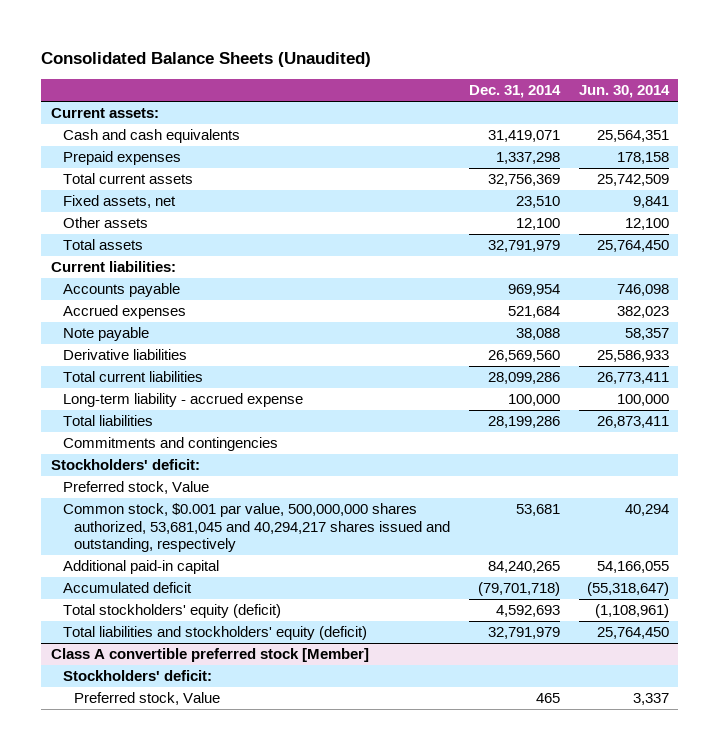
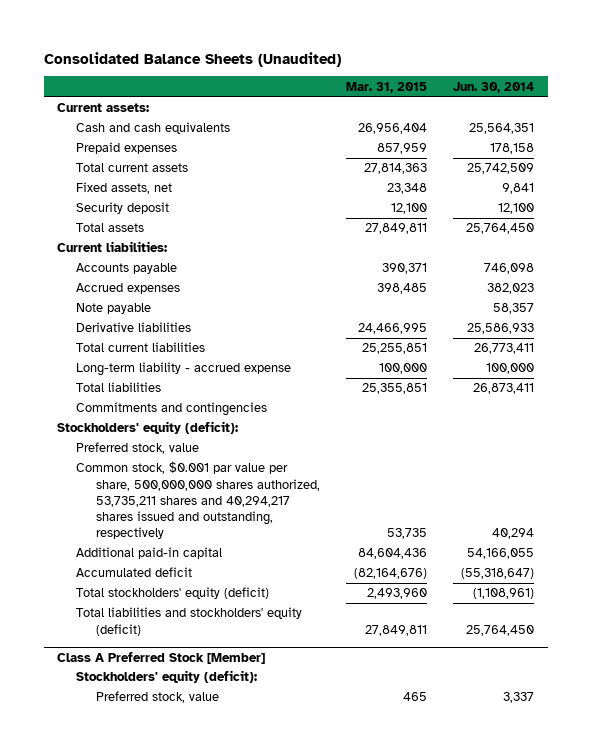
[469,85,562,99] Dec. 31, 2014 -> none
none -> [346,81,428,93] Mar. 31, 2015
[62,217,148,229] Other assets -> [76,202,170,215] Security deposit
[50,459,200,471] Stockholders' deficit: -> [56,421,238,435] Stockholders' equity (deficit):
[62,481,209,495] Preferred stock, Value -> [76,442,200,455] Preferred stock, value
[62,503,451,553] Common stock, $0.001 par value, 500,000,000 shares authorized, 53,681,045 and 40,294,217 shares issued and outstanding, respectively -> [76,461,320,539] Common stock, $0.001 par value per share, 500,000,000 shares authorized, 53,735,211 shares and 40,294,217 shares issued and outstanding, respectively
[50,648,369,663] Class A convertible preferred stock [Member] -> [56,651,265,664] Class A Preferred Stock [Member]
[62,670,212,682] Stockholders' deficit: -> [76,670,258,684] Stockholders' equity (deficit):
[74,692,221,706] Preferred stock, Value -> [95,691,219,704] Preferred stock, value

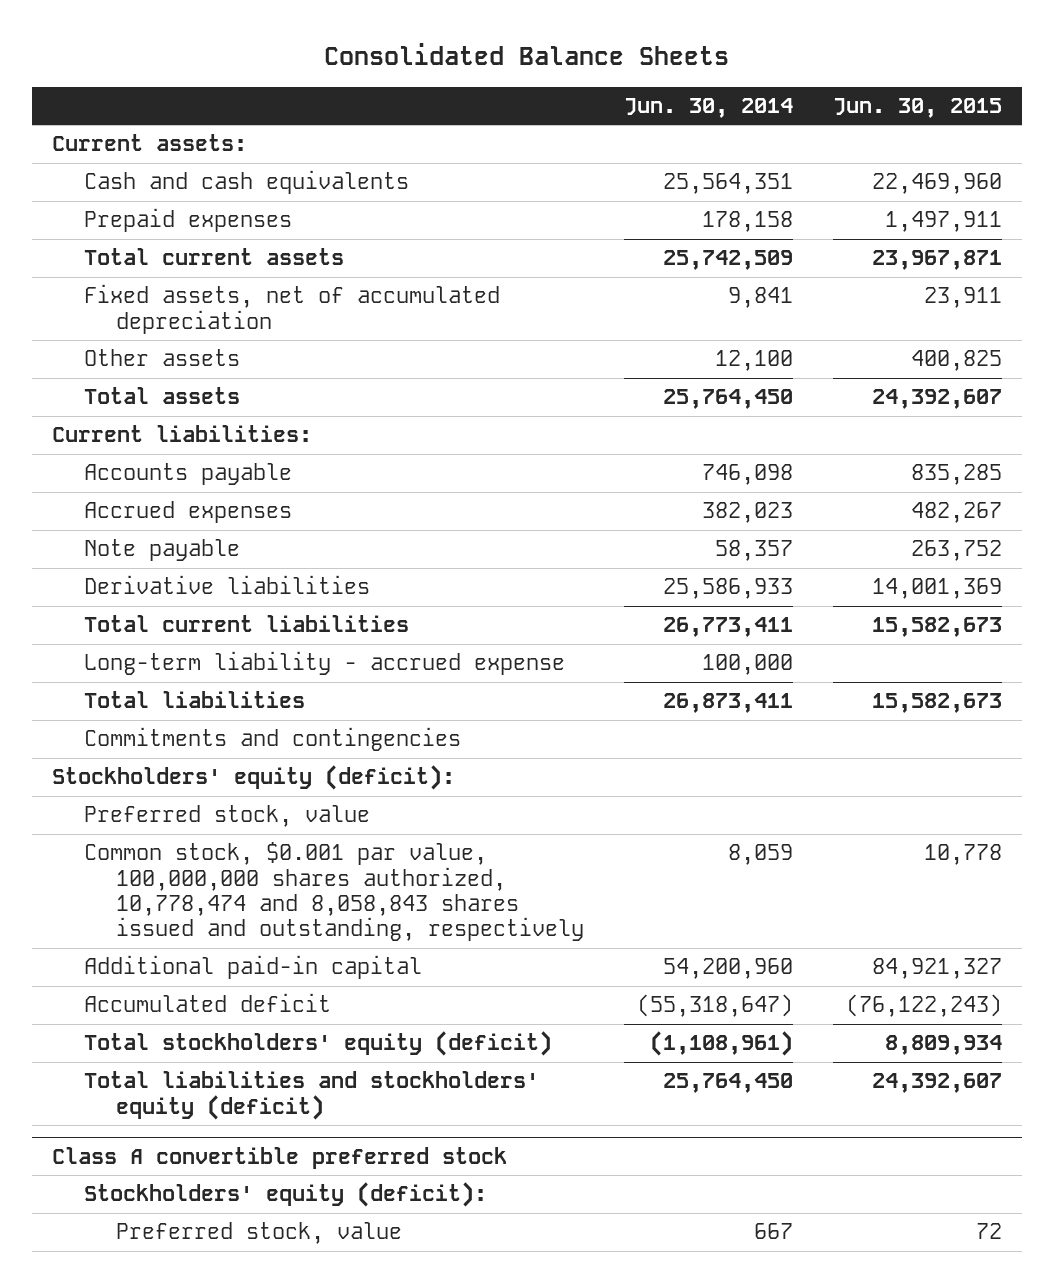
[43,51,341,67] Consolidated Balance Sheets (Unaudited) -> [324,43,730,66] Consolidated Balance Sheets
[346,81,428,93] Mar. 31, 2015 -> none
none -> [833,98,1003,119] Jun. 30, 2015
[76,182,173,195] Fixed assets, net -> [83,284,500,334] Fixed assets, net of accumulated depreciation
[76,202,170,215] Security deposit -> [83,349,240,367] Other assets
[76,461,320,539] Common stock, $0.001 par value per share, 500,000,000 shares authorized, 53,735,211 shares and 40,294,217 shares issued and outstanding, respectively -> [83,842,584,942] Common stock, $0.001 par value, 100,000,000 shares authorized, 10,778,474 and 8,058,843 shares issued and outstanding, respectively
[492,527,535,539] 40,294 -> [727,844,793,866] 8,059
[467,548,535,560] 54,166,055 -> [662,958,793,980] 54,200,960
[56,651,265,664] Class A Preferred Stock [Member] -> [52,1146,508,1169] Class A convertible preferred stock
[503,692,535,704] 3,337 -> [753,1223,793,1240] 667

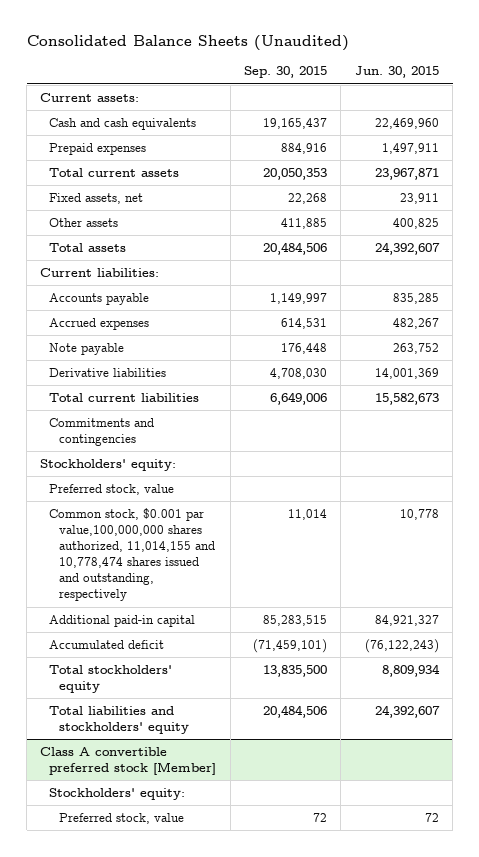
[324,43,730,66] Consolidated Balance Sheets -> [26,34,349,51] Consolidated Balance Sheets (Unaudited)
[623,98,793,119] Jun. 30, 2014 -> none
none -> [244,66,328,79] Sep. 30, 2015
[83,284,500,334] Fixed assets, net of accumulated depreciation -> [49,192,144,204] Fixed assets, net
[83,651,565,676] Long-term liability - accrued expense -> none
[83,691,305,709] Total liabilities -> none
[52,765,456,791] Stockholders' equity (deficit): -> [40,458,177,471] Stockholders' equity:
[83,842,584,942] Common stock, $0.001 par value, 100,000,000 shares authorized, 10,778,474 and 8,058,843 shares issued and outstanding, respectively -> [49,507,215,602] Common stock, $0.001 par value,100,000,000 shares authorized, 11,014,155 and 10,778,474 shares issued and outstanding, respectively
[83,1031,552,1057] Total stockholders' equity (deficit) -> [49,664,173,694] Total stockholders' equity
[83,1071,539,1120] Total liabilities and stockholders' equity (deficit) -> [49,705,189,735] Total liabilities and stockholders' equity
[52,1146,508,1169] Class A convertible preferred stock -> [40,746,217,776] Class A convertible preferred stock [Member]
[83,1182,487,1208] Stockholders' equity (deficit): -> [49,787,186,800] Stockholders' equity:

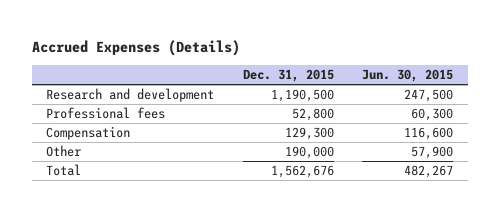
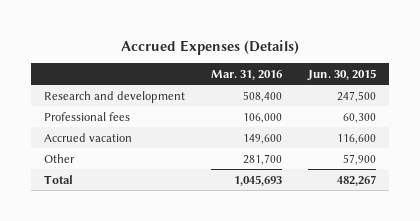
[242,69,334,83] Dec. 31, 2015 -> none
none -> [211,69,283,80] Mar. 31, 2016
[46,126,131,141] Compensation -> [44,132,133,142] Accrued vacation

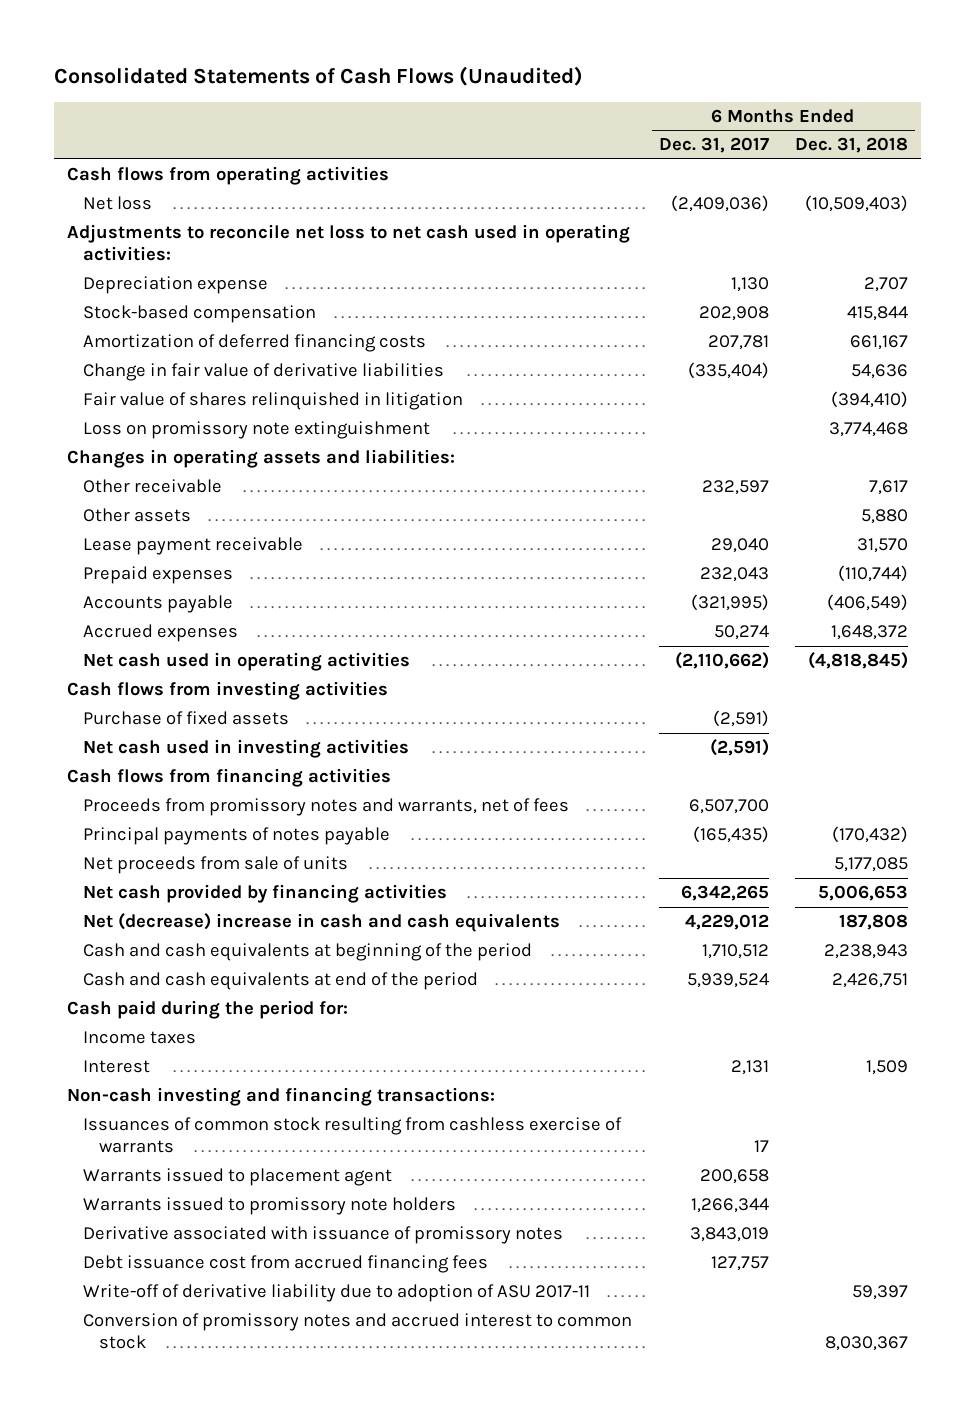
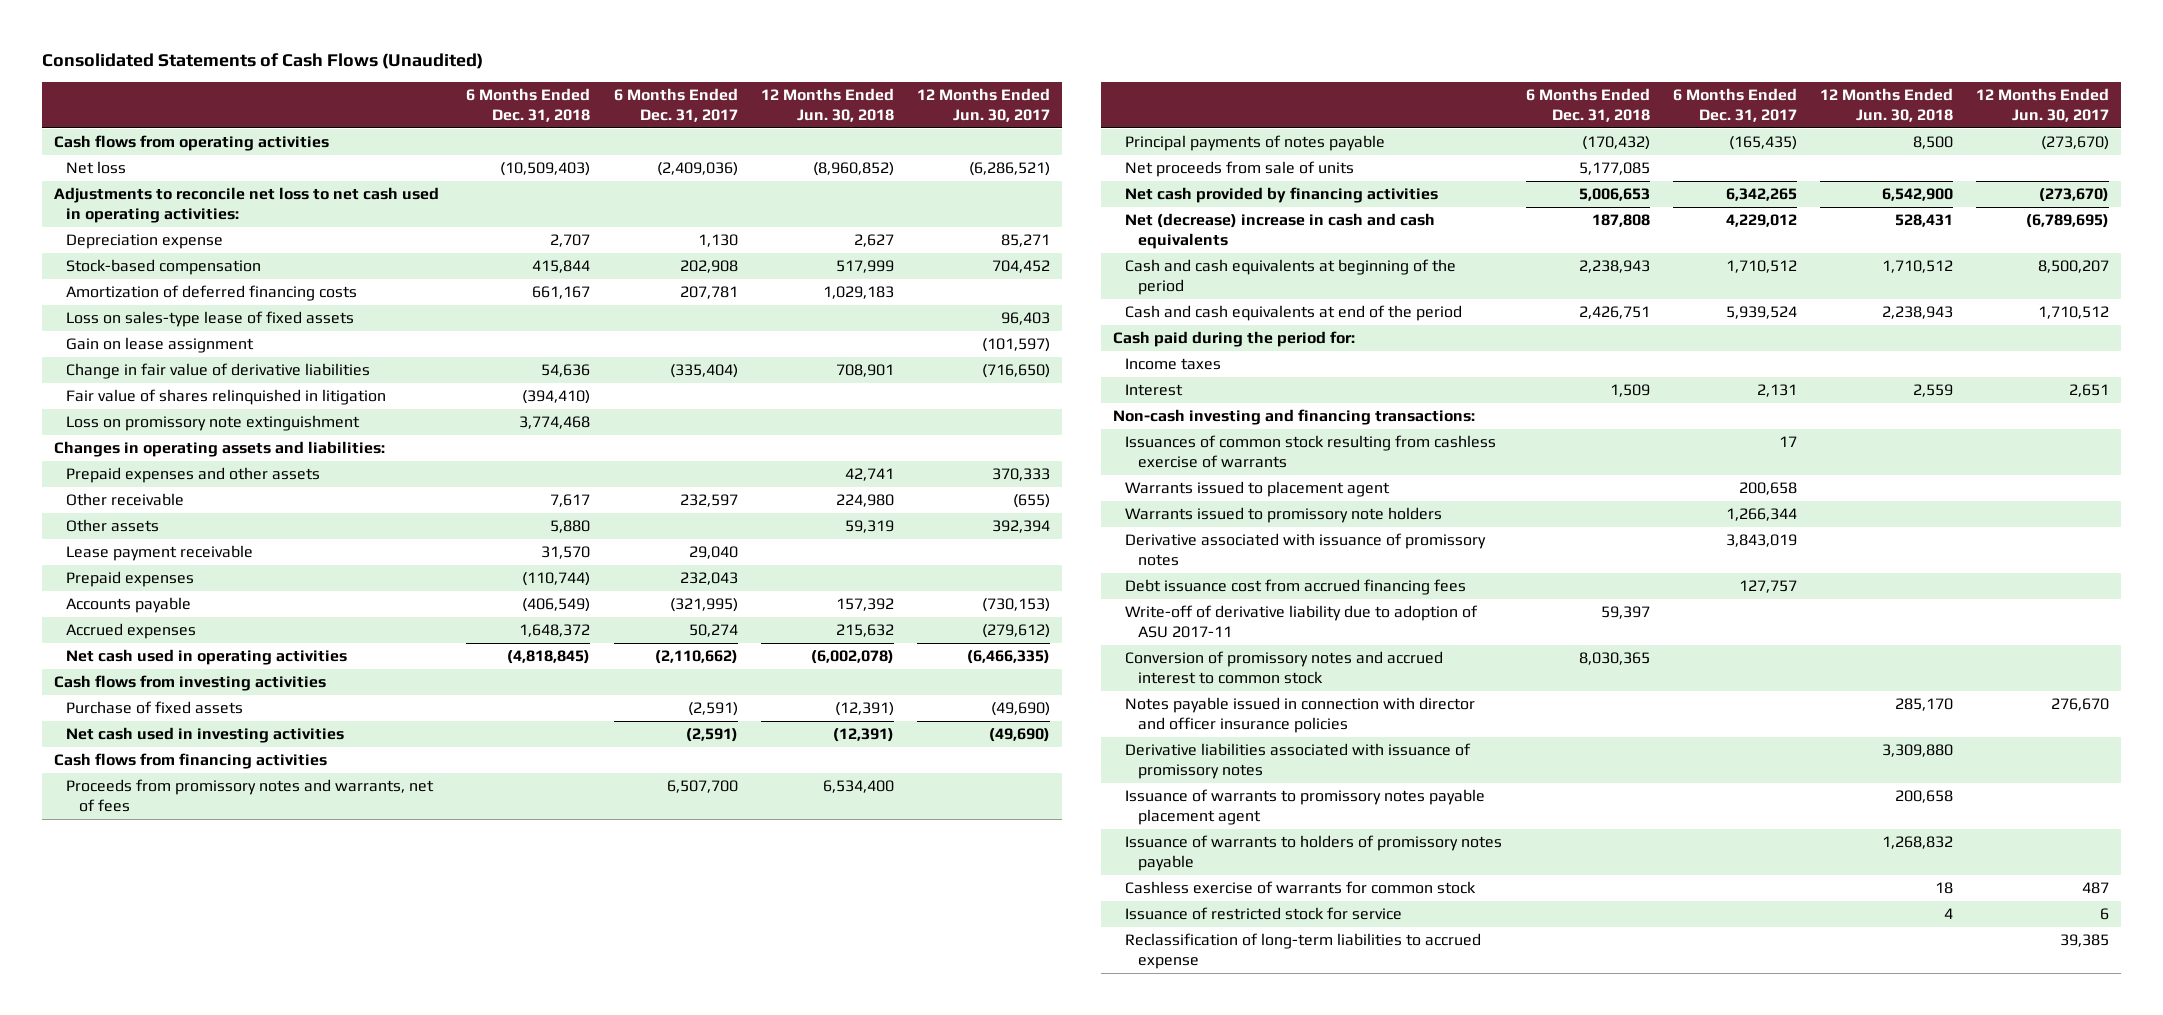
none -> [760,88,894,122] 12 Months Ended Jun. 30, 2018
none -> [917,88,1051,122] 12 Months Ended Jun. 30, 2017
none -> [66,311,355,328] Loss on sales-type lease of fixed assets
none -> [66,337,255,354] Gain on lease assignment
none -> [66,467,321,484] Prepaid expenses and other assets
[824,1336,908,1352] 8,030,367 -> [1578,652,1650,666] 8,030,365
none -> [1125,697,1476,733] Notes payable issued in connection with director and officer insurance policies
none -> [1125,743,1472,779] Derivative liabilities associated with issuance of promissory notes
none -> [1125,789,1486,825] Issuance of warrants to promissory notes payable placement agent
none -> [1125,835,1503,871] Issuance of warrants to holders of promissory notes payable
none -> [1125,881,1477,895] Cashless exercise of warrants for common stock
none -> [1125,907,1403,921] Issuance of restricted stock for service
none -> [1125,933,1482,969] Reclassification of long-term liabilities to accrued expense

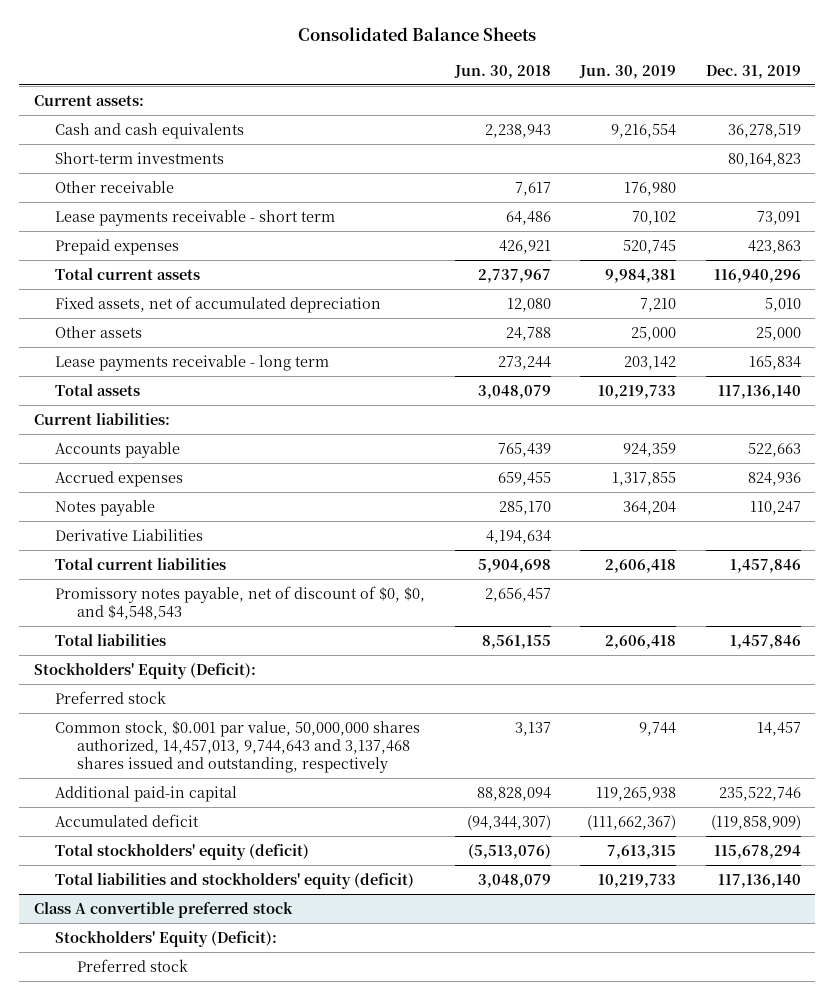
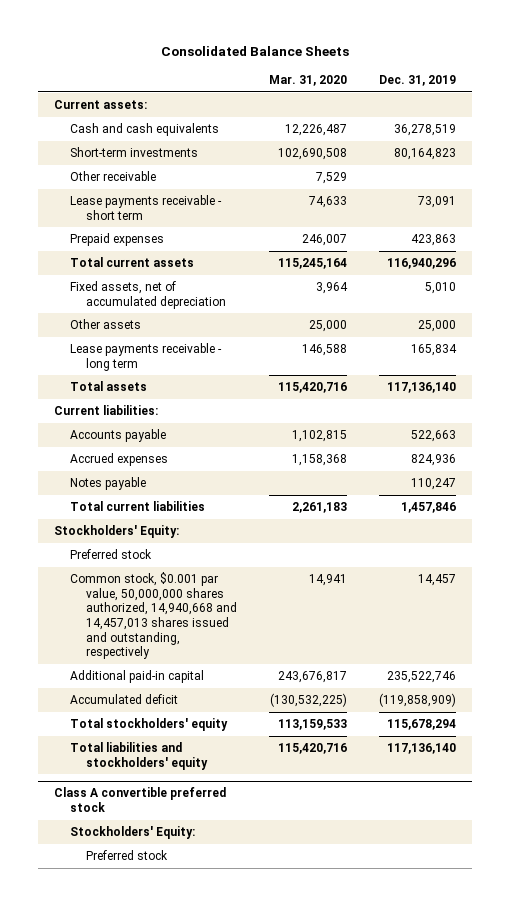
[453,64,551,79] Jun. 30, 2018 -> none
[579,64,677,79] Jun. 30, 2019 -> none
none -> [268,75,347,87] Mar. 31, 2020
[55,528,204,541] Derivative Liabilities -> none
[55,585,426,620] Promissory notes payable, net of discount of $0, $0, and $4,548,543 -> none
[55,633,167,646] Total liabilities -> none
[33,662,256,679] Stockholders' Equity (Deficit): -> [53,525,179,539] Stockholders' Equity:
[55,719,421,773] Common stock, $0.001 par value, 50,000,000 shares authorized, 14,457,013, 9,744,643 and 3,137,468 shares issued and outstanding, respectively -> [69,572,238,660] Common stock, $0.001 par value, 50,000,000 shares authorized, 14,940,668 and 14,457,013 shares issued and outstanding, respectively
[55,843,310,860] Total stockholders' equity (deficit) -> [69,718,228,732] Total stockholders' equity
[55,872,415,889] Total liabilities and stockholders' equity (deficit) -> [69,742,209,770] Total liabilities and stockholders' equity
[55,930,278,947] Stockholders' Equity (Deficit): -> [69,826,195,840] Stockholders' Equity:

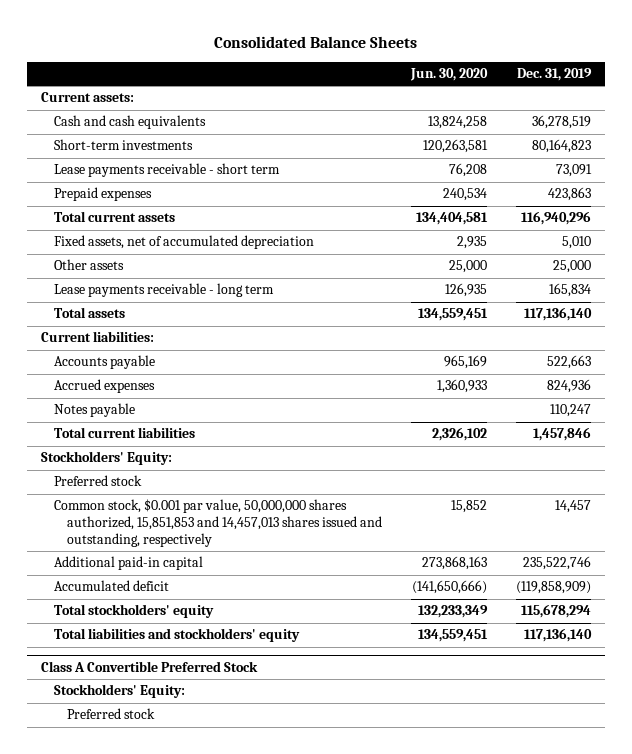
[268,75,347,87] Mar. 31, 2020 -> none
none -> [409,68,488,82] Jun. 30, 2020
[69,171,156,182] Other receivable -> none
[69,572,238,660] Common stock, $0.001 par value, 50,000,000 shares authorized, 14,940,668 and 14,457,013 shares issued and outstanding, respectively -> [54,499,382,547] Common stock, $0.001 par value, 50,000,000 shares authorized, 15,851,853 and 14,457,013 shares issued and outstanding, respectively
[53,787,226,813] Class A convertible preferred stock -> [41,660,259,672] Class A Convertible Preferred Stock

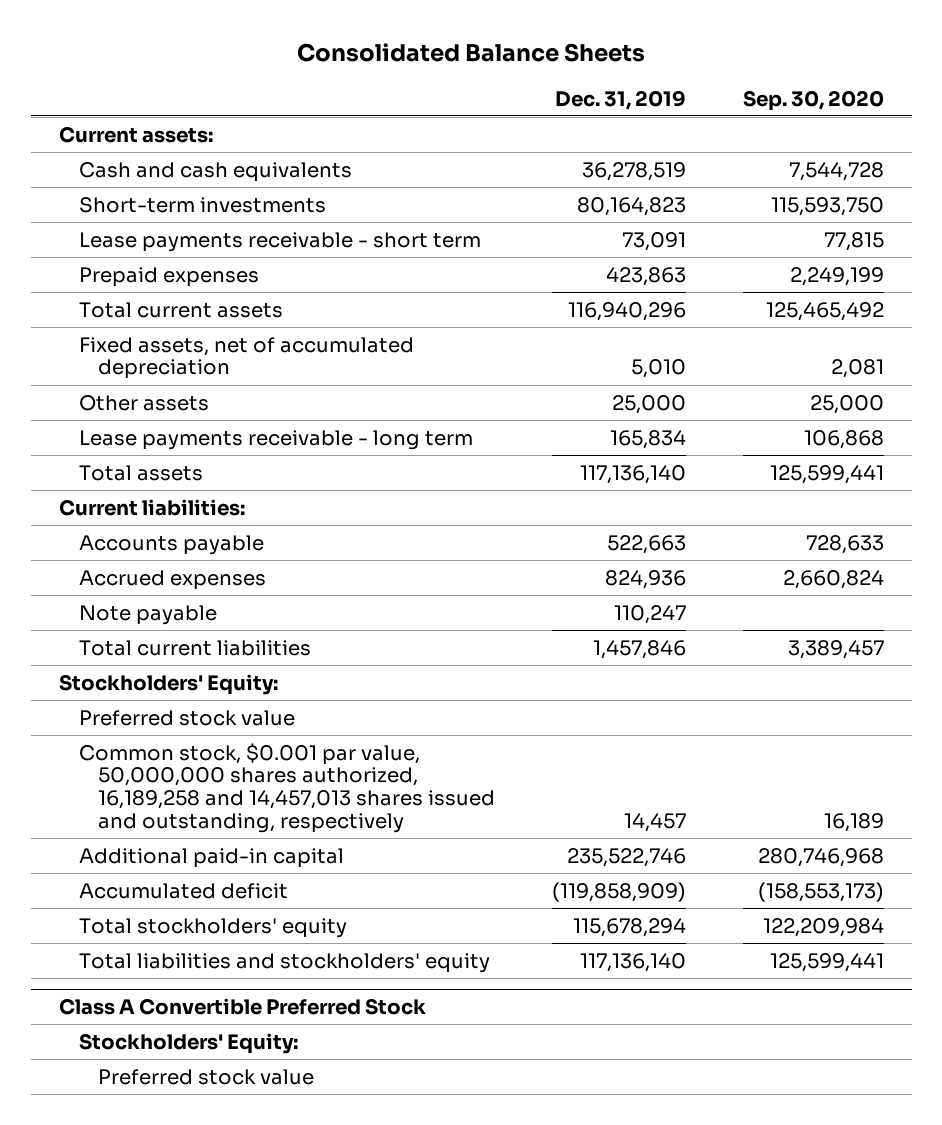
[409,68,488,82] Jun. 30, 2020 -> none
none -> [742,89,884,111] Sep. 30, 2020
[54,403,136,418] Notes payable -> [78,604,217,625] Note payable
[54,475,143,487] Preferred stock -> [78,709,295,726] Preferred stock value
[54,499,382,547] Common stock, $0.001 par value, 50,000,000 shares authorized, 15,851,853 and 14,457,013 shares issued and outstanding, respectively -> [78,742,496,834] Common stock, $0.001 par value, 50,000,000 shares authorized, 16,189,258 and 14,457,013 shares issued and outstanding, respectively
[66,708,155,720] Preferred stock -> [98,1068,315,1085] Preferred stock value

